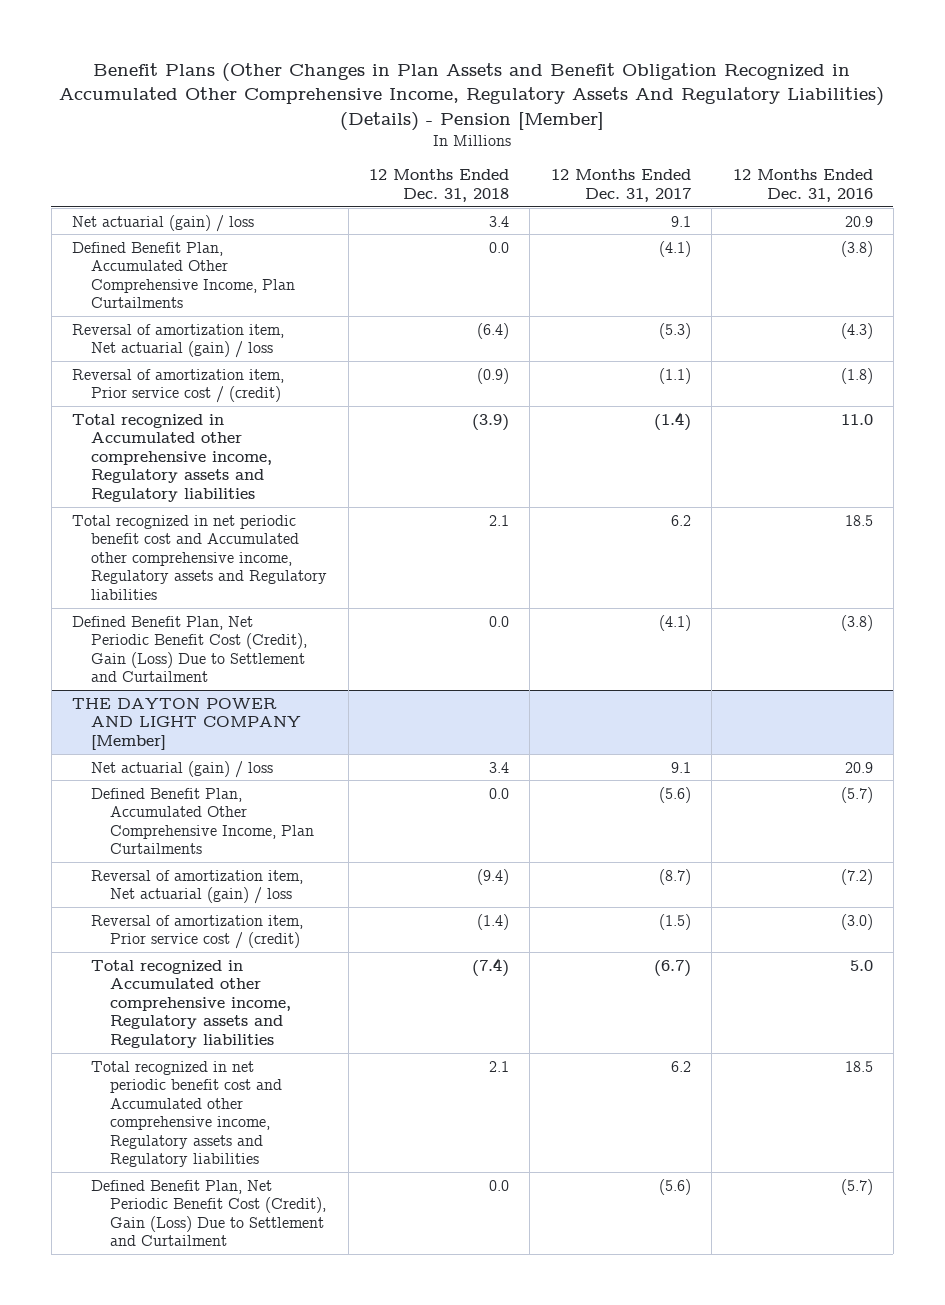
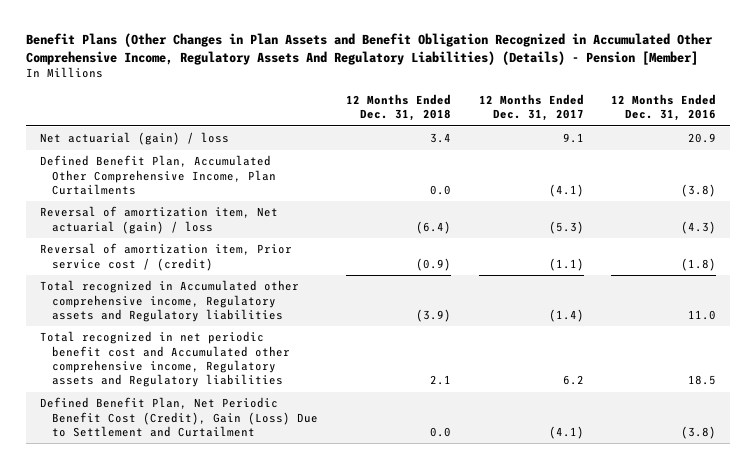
[72,697,302,750] THE DAYTON POWER AND LIGHT COMPANY [Member] -> none
[91,760,274,778] Net actuarial (gain) / loss -> none
[91,787,314,855] Defined Benefit Plan, Accumulated Other Comprehensive Income, Plan Curtailments -> none
[91,869,304,905] Reversal of amortization item, Net actuarial (gain) / loss -> none
[91,914,304,950] Reversal of amortization item, Prior service cost / (credit) -> none
[91,959,291,1048] Total recognized in Accumulated other comprehensive income, Regulatory assets and Regulatory liabilities -> none
[91,1060,282,1168] Total recognized in net periodic benefit cost and Accumulated other comprehensive income, Regulatory assets and Regulatory liabilities -> none
[91,1179,326,1247] Defined Benefit Plan, Net Periodic Benefit Cost (Credit), Gain (Loss) Due to Settlement and Curtailment -> none

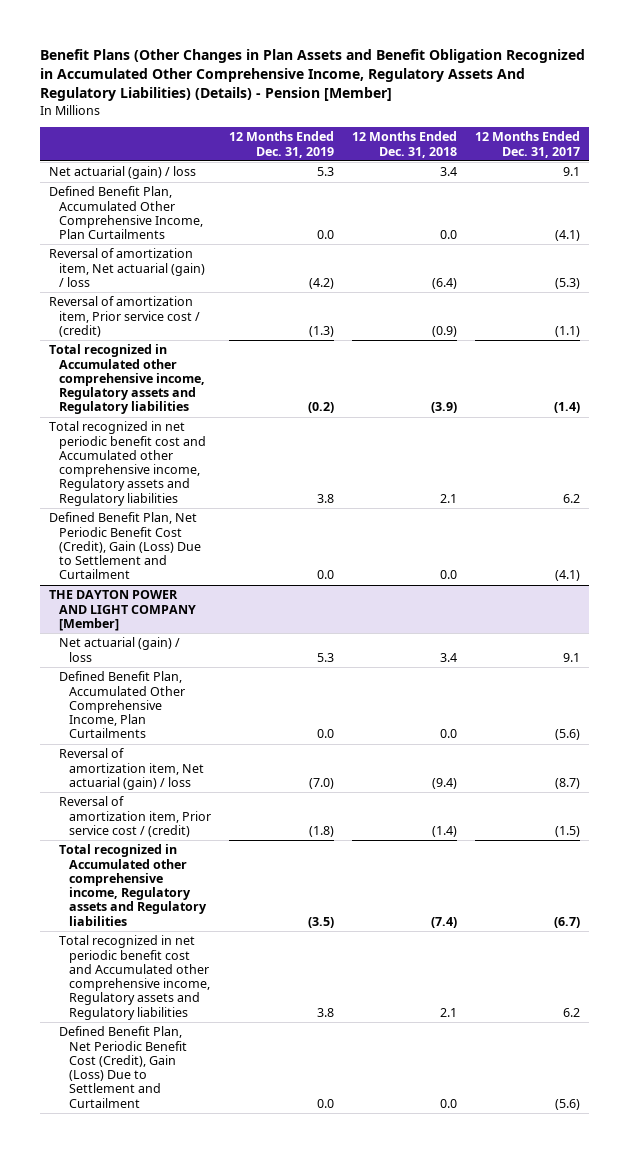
[611,93,717,122] 12 Months Ended Dec. 31, 2016 -> none
none -> [229,131,335,158] 12 Months Ended Dec. 31, 2019
none -> [49,590,197,631] THE DAYTON POWER AND LIGHT COMPANY [Member]
none -> [59,637,181,662] Net actuarial (gain) / loss
none -> [59,671,186,739] Defined Benefit Plan, Accumulated Other Comprehensive Income, Plan Curtailments
none -> [59,748,205,790] Reversal of amortization item, Net actuarial (gain) / loss
none -> [59,796,212,837] Reversal of amortization item, Prior service cost / (credit)
none -> [59,844,208,926] Total recognized in Accumulated other comprehensive income, Regulatory assets and Regulatory liabilities
none -> [59,935,211,1020] Total recognized in net periodic benefit cost and Accumulated other comprehensive income, Regulatory assets and Regulatory liabilities
none -> [59,1026,188,1108] Defined Benefit Plan, Net Periodic Benefit Cost (Credit), Gain (Loss) Due to Settlement and Curtailment

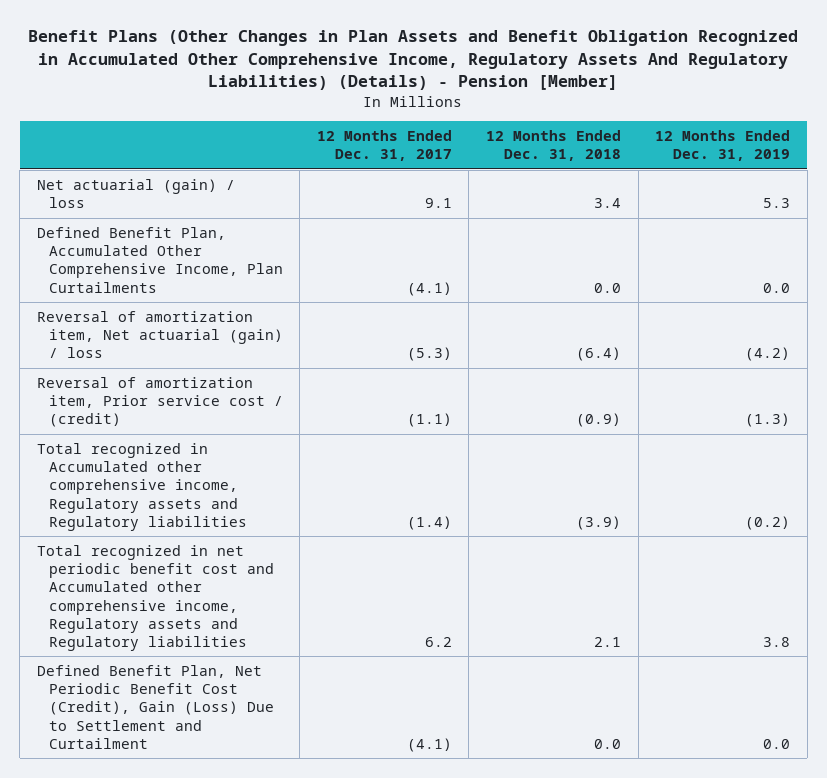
[49,590,197,631] THE DAYTON POWER AND LIGHT COMPANY [Member] -> none
[59,637,181,662] Net actuarial (gain) / loss -> none
[59,671,186,739] Defined Benefit Plan, Accumulated Other Comprehensive Income, Plan Curtailments -> none
[59,748,205,790] Reversal of amortization item, Net actuarial (gain) / loss -> none
[59,796,212,837] Reversal of amortization item, Prior service cost / (credit) -> none
[59,844,208,926] Total recognized in Accumulated other comprehensive income, Regulatory assets and Regulatory liabilities -> none
[59,935,211,1020] Total recognized in net periodic benefit cost and Accumulated other comprehensive income, Regulatory assets and Regulatory liabilities -> none
[59,1026,188,1108] Defined Benefit Plan, Net Periodic Benefit Cost (Credit), Gain (Loss) Due to Settlement and Curtailment -> none

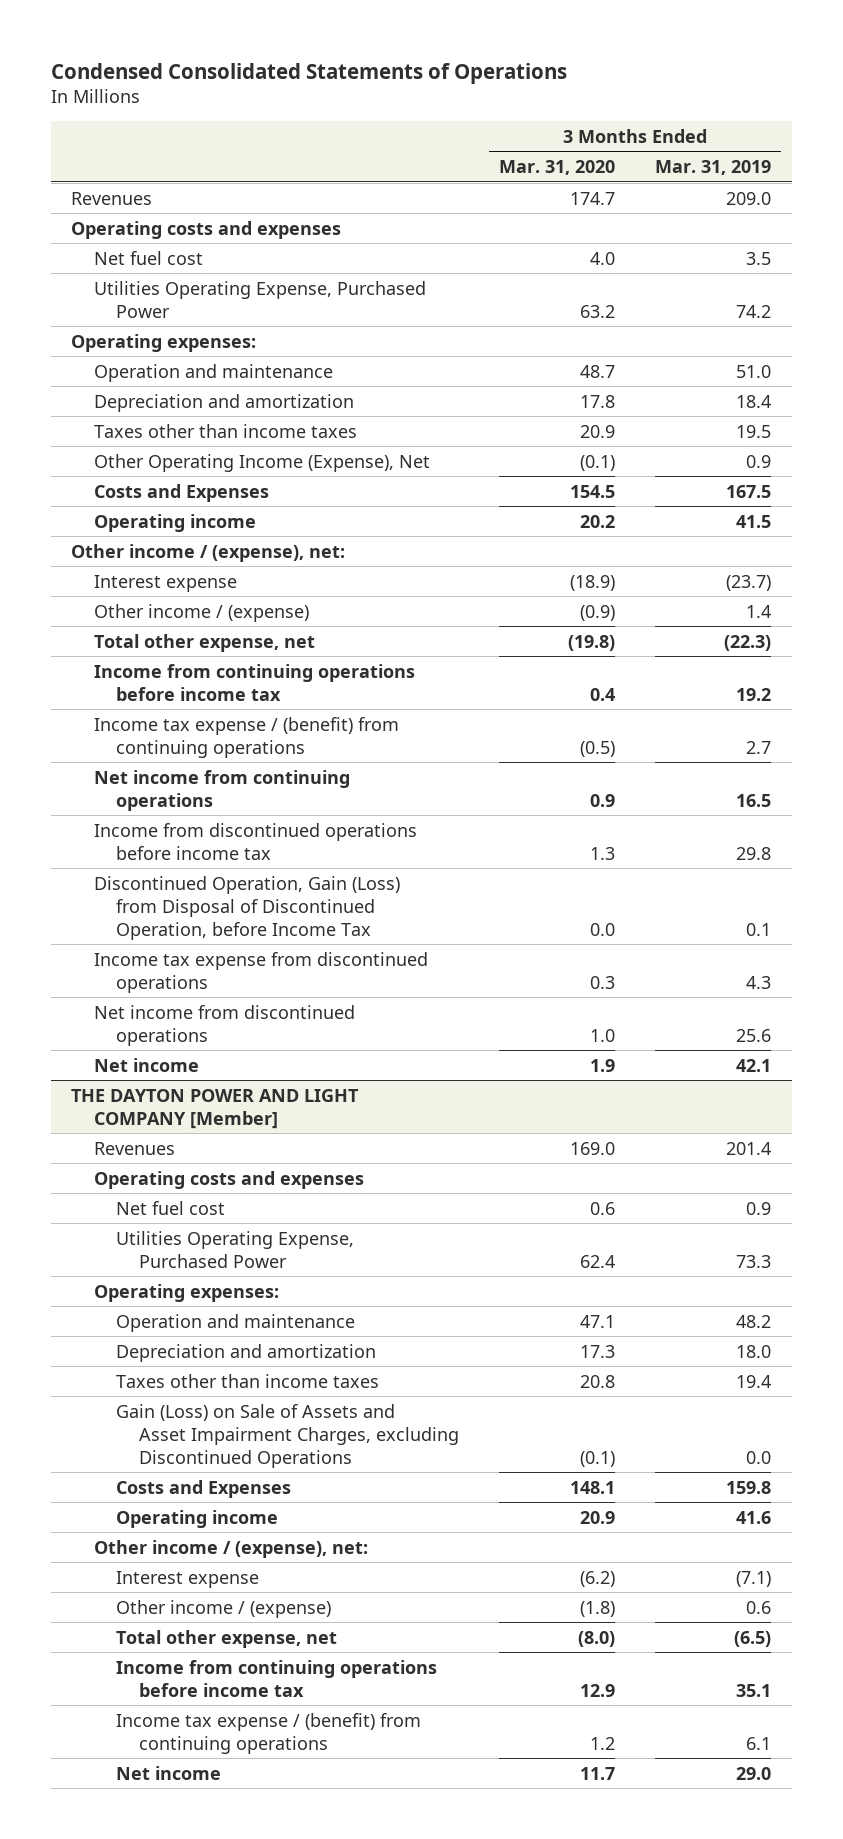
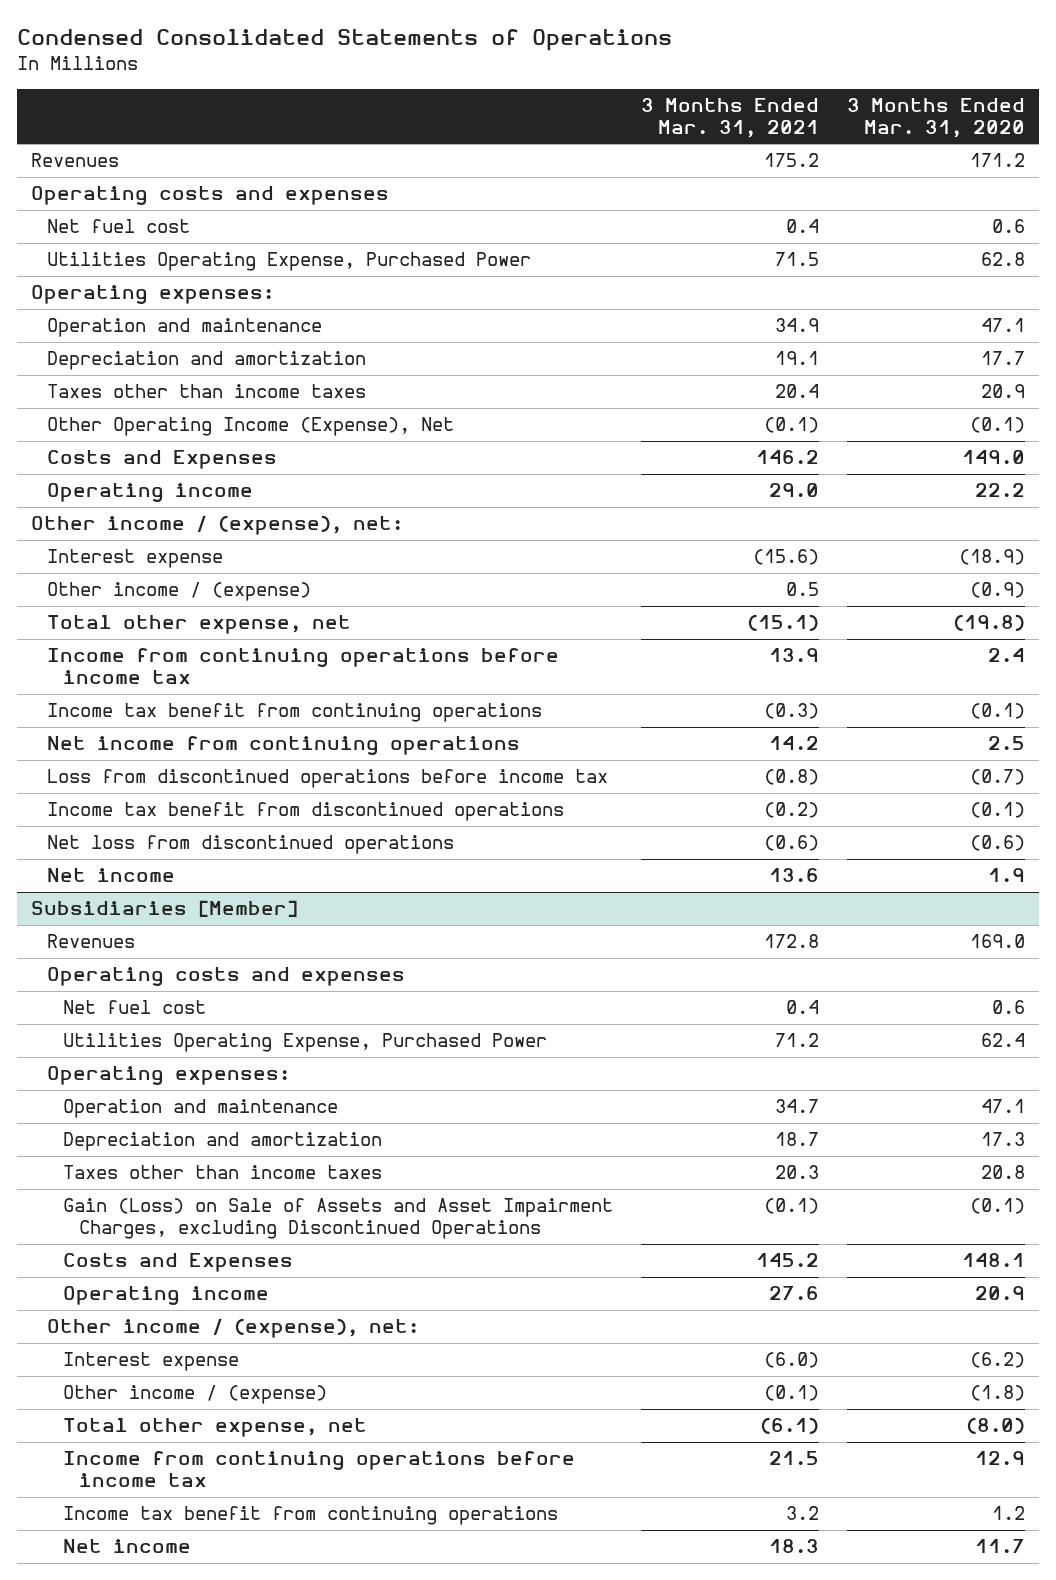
[655,160,772,176] Mar. 31, 2019 -> none
none -> [641,97,820,138] 3 Months Ended Mar. 31, 2021
[570,191,616,205] 174.7 -> [970,153,1026,168] 171.2
[590,251,616,265] 4.0 -> [992,219,1026,234] 0.6
[580,304,616,318] 63.2 -> [981,252,1026,267] 62.8
[580,364,616,378] 48.7 -> [981,318,1026,333] 47.1
[580,394,616,408] 17.8 -> [981,351,1026,366] 17.7
[570,484,616,498] 154.5 -> [962,450,1026,465] 149.0
[580,514,616,528] 20.2 -> [975,483,1026,498] 22.2
[93,875,400,940] Discontinued Operation, Gain (Loss) from Disposal of Discontinued Operation, before Income Tax -> none
[590,687,616,701] 0.4 -> [988,648,1026,663] 2.4
[93,716,399,758] Income tax expense / (benefit) from continuing operations -> [47,703,543,723] Income tax benefit from continuing operations
[580,740,616,757] (0.5) -> [970,703,1026,720] (0.1)
[590,793,616,807] 0.9 -> [988,736,1026,751] 2.5
[93,822,417,860] Income from discontinued operations before income tax -> [47,769,609,789] Loss from discontinued operations before income tax
[590,846,616,860] 1.3 -> [970,769,1026,786] (0.7)
[93,951,428,993] Income tax expense from discontinued operations -> [47,802,565,822] Income tax benefit from discontinued operations
[590,975,616,989] 0.3 -> [970,802,1026,819] (0.1)
[93,1004,355,1046] Net income from discontinued operations -> [47,835,455,855] Net loss from discontinued operations
[590,1028,616,1042] 1.0 -> [970,835,1026,852] (0.6)
[71,1088,360,1129] THE DAYTON POWER AND LIGHT COMPANY [Member] -> [31,900,299,918] Subsidiaries [Member]
[116,1712,422,1754] Income tax expense / (benefit) from continuing operations -> [63,1506,559,1526] Income tax benefit from continuing operations

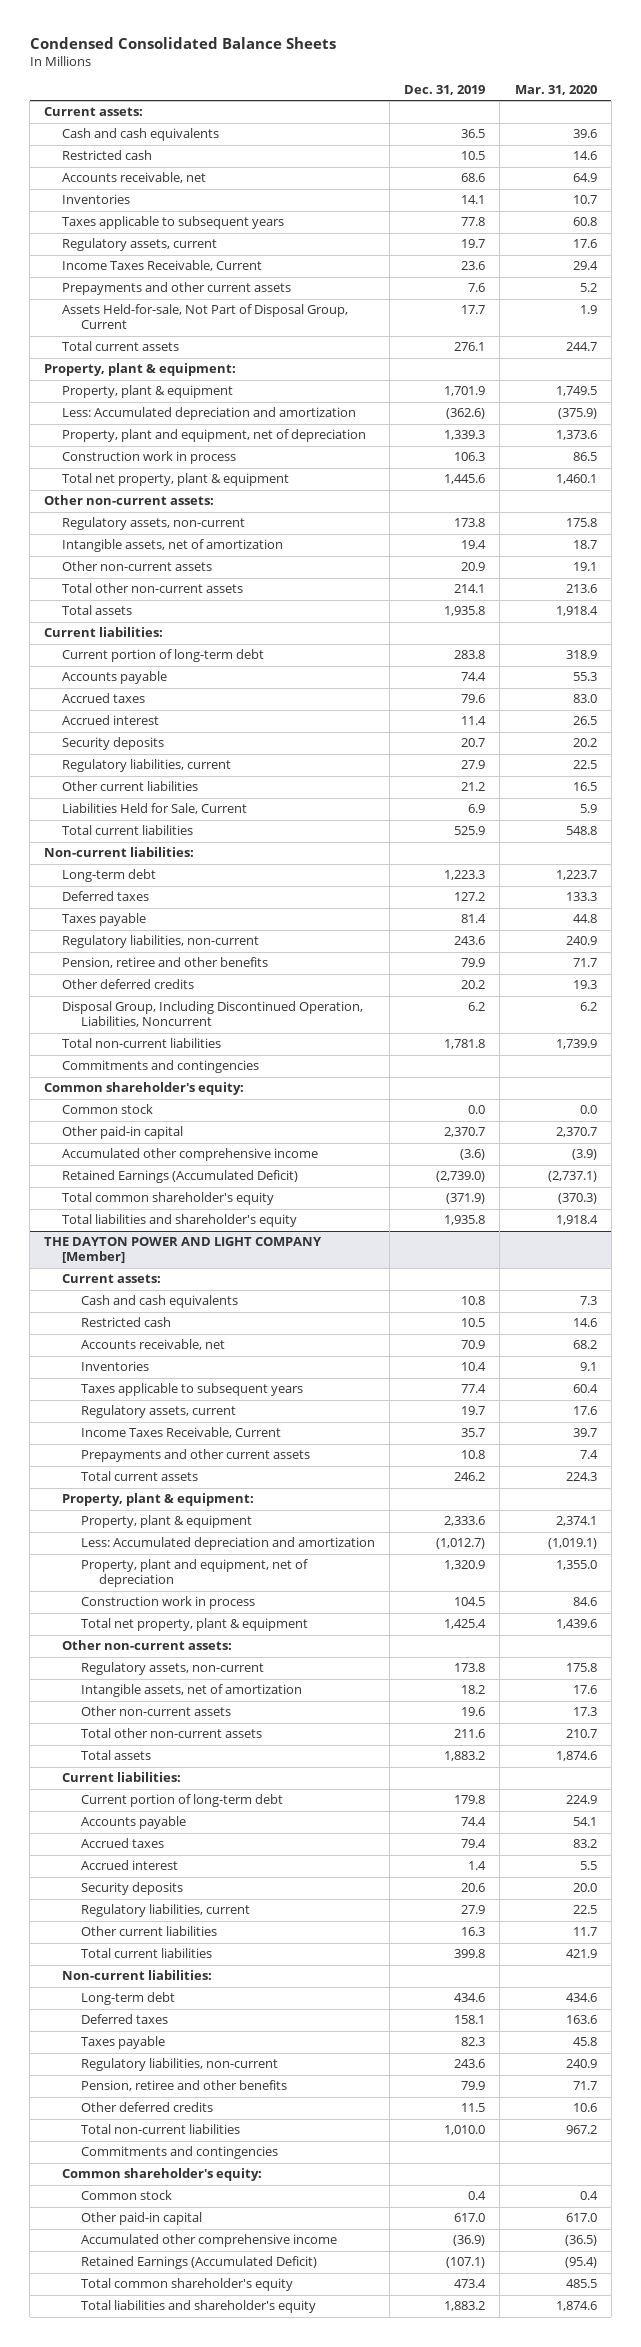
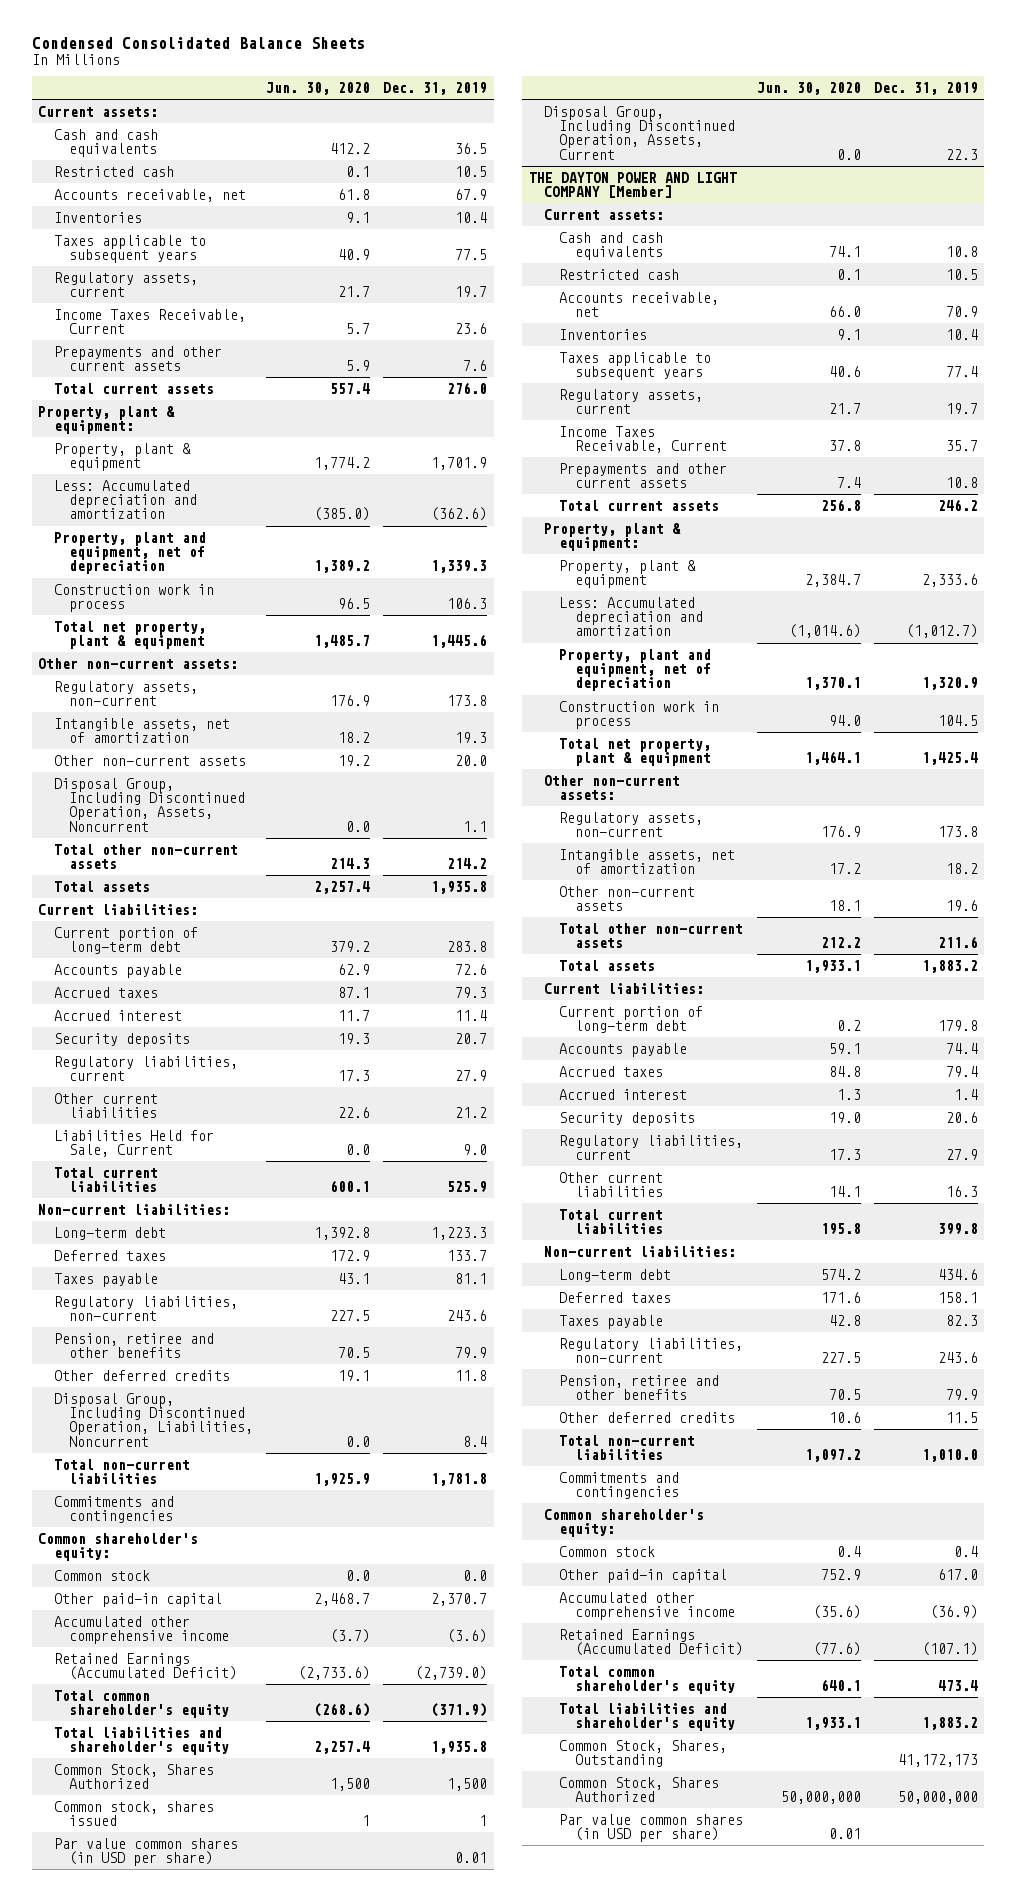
[514,85,597,96] Mar. 31, 2020 -> none
none -> [266,82,371,96] Jun. 30, 2020
[461,173,486,183] 68.6 -> [455,188,488,200] 67.9
[461,195,486,205] 14.1 -> [455,211,488,223] 10.4
[461,217,486,227] 77.8 -> [455,249,488,261] 77.5
[62,304,349,330] Assets Held-for-sale, Not Part of Disposal Group, Current -> none
[454,342,486,352] 276.1 -> [447,381,488,394] 276.0
[461,540,487,550] 19.4 -> [455,732,488,744] 19.3
[461,562,486,572] 20.9 -> [455,754,488,766] 20.0
none -> [53,777,245,832] Disposal Group, Including Discontinued Operation, Assets, Noncurrent
[454,584,486,594] 214.1 -> [447,858,488,870] 214.2
[461,672,487,682] 74.4 -> [455,963,488,975] 72.6
[461,694,486,704] 79.6 -> [455,986,488,998] 79.3
[468,804,486,814] 6.9 -> [463,1144,488,1156] 9.0
[454,892,486,902] 127.2 -> [447,1249,488,1261] 133.7
[461,914,487,924] 81.4 -> [455,1272,488,1284] 81.1
[461,980,486,990] 20.2 -> [455,1369,488,1381] 11.8
[468,1002,486,1012] 6.2 -> [463,1435,488,1447] 8.4
none -> [53,1763,214,1790] Common Stock, Shares Authorized
none -> [53,1800,214,1827] Common stock, shares issued
none -> [53,1837,238,1867] Par value common shares (in USD per share)
none -> [544,105,736,160] Disposal Group, Including Discontinued Operation, Assets, Current
none -> [559,1739,728,1768] Common Stock, Shares, Outstanding
none -> [559,1776,720,1803] Common Stock, Shares Authorized
none -> [559,1813,744,1843] Par value common shares (in USD per share)

